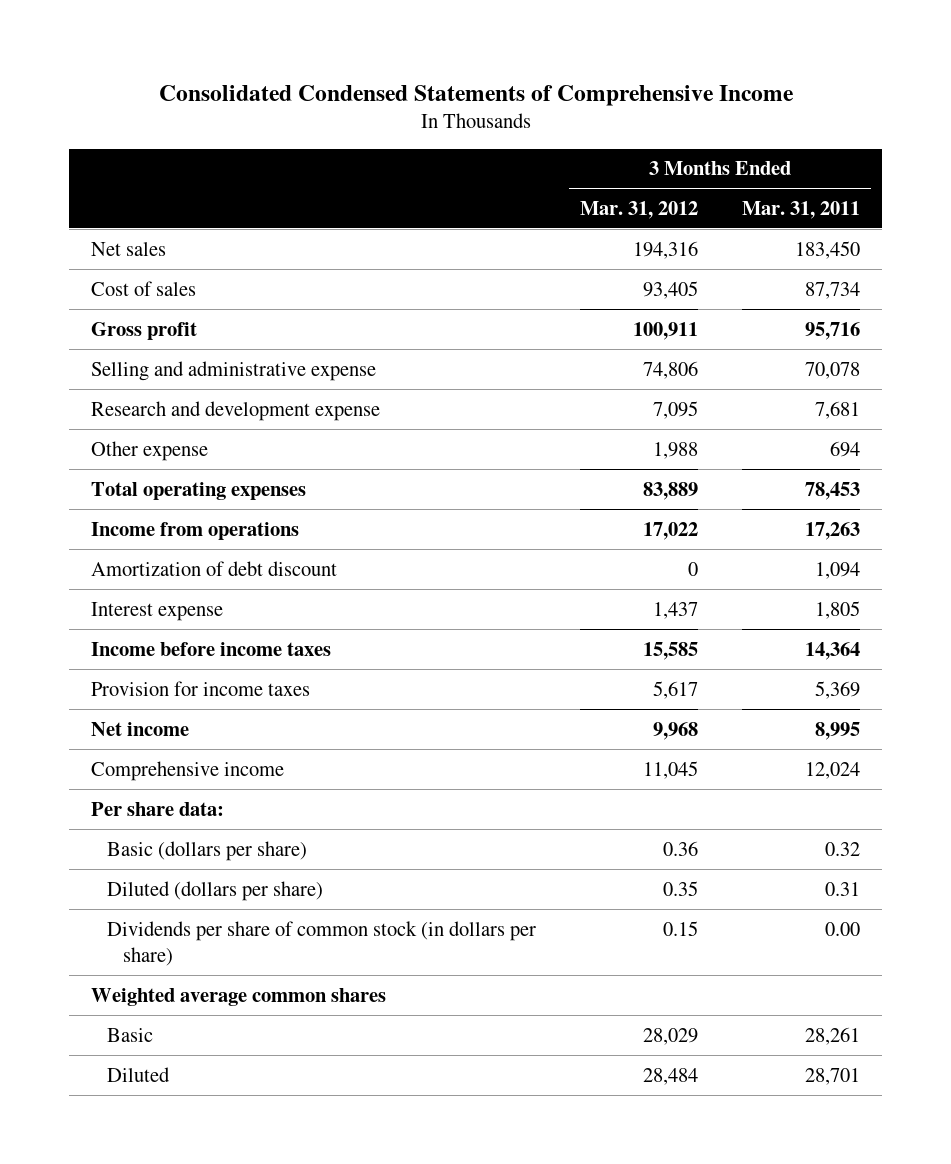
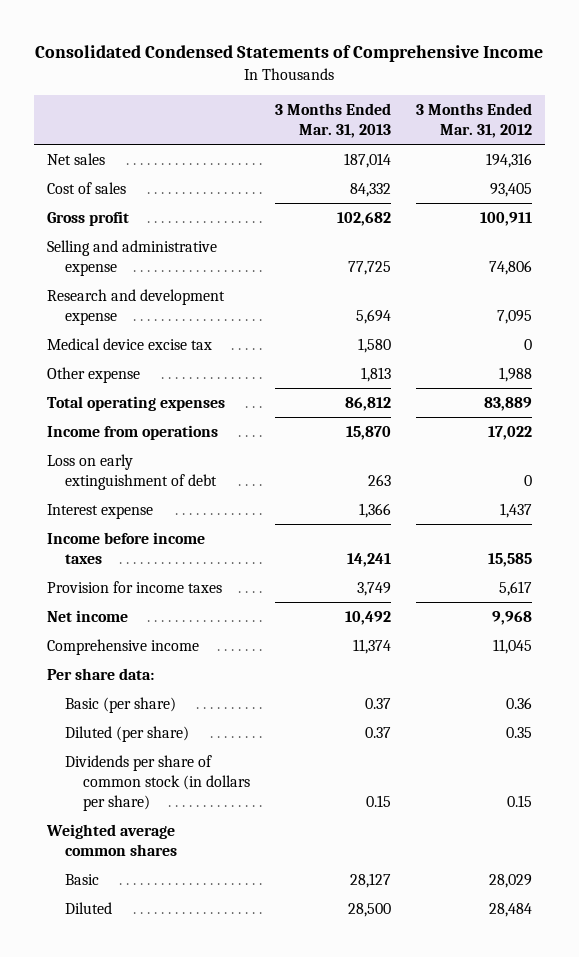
[742,200,861,219] Mar. 31, 2011 -> none
none -> [275,103,392,139] 3 Months Ended Mar. 31, 2013
none -> [46,337,212,350] Medical device excise tax
[90,560,337,576] Amortization of debt discount -> none
none -> [46,453,217,490] Loss on early extinguishment of debt
[107,840,308,861] Basic (dollars per share) -> [64,696,176,713] Basic (per share)
[107,880,324,901] Diluted (dollars per share) -> [64,725,189,742] Diluted (per share)

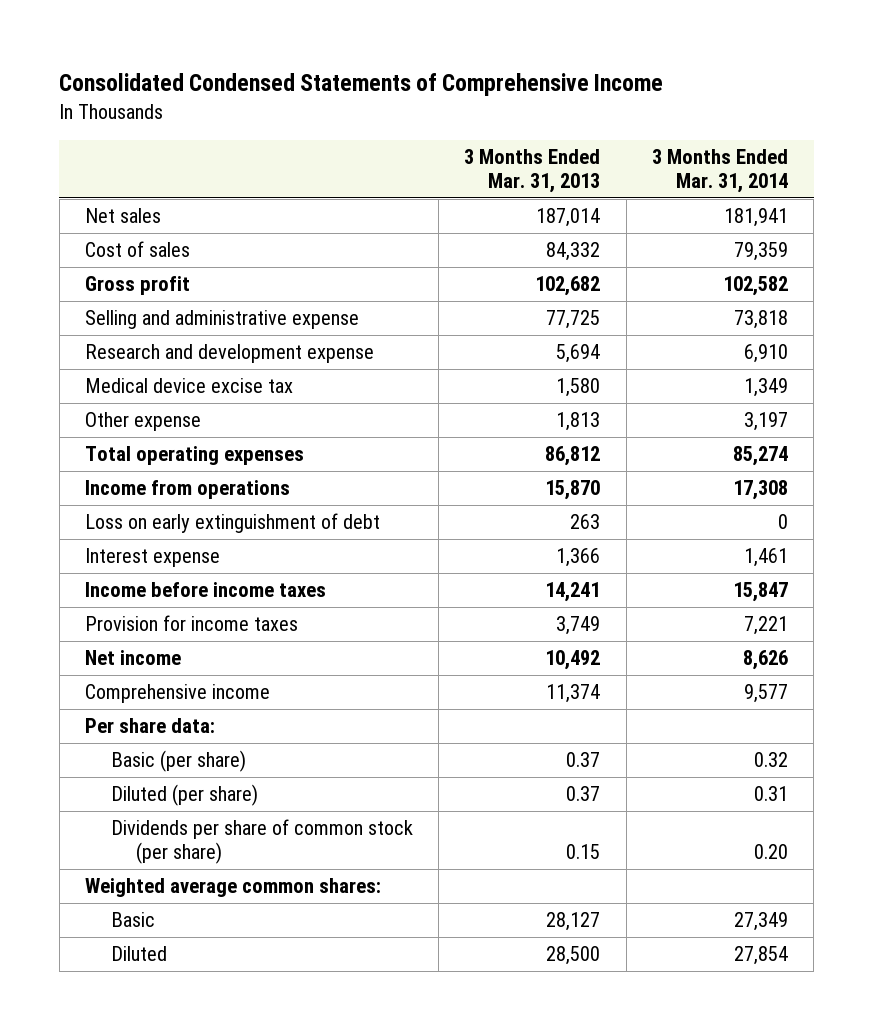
[416,103,533,139] 3 Months Ended Mar. 31, 2012 -> none
none -> [652,149,789,194] 3 Months Ended Mar. 31, 2014
[64,754,250,811] Dividends per share of common stock (in dollars per share) -> [110,819,413,865] Dividends per share of common stock (per share)
[45,823,177,856] Weighted average common shares -> [85,878,382,898] Weighted average common shares:

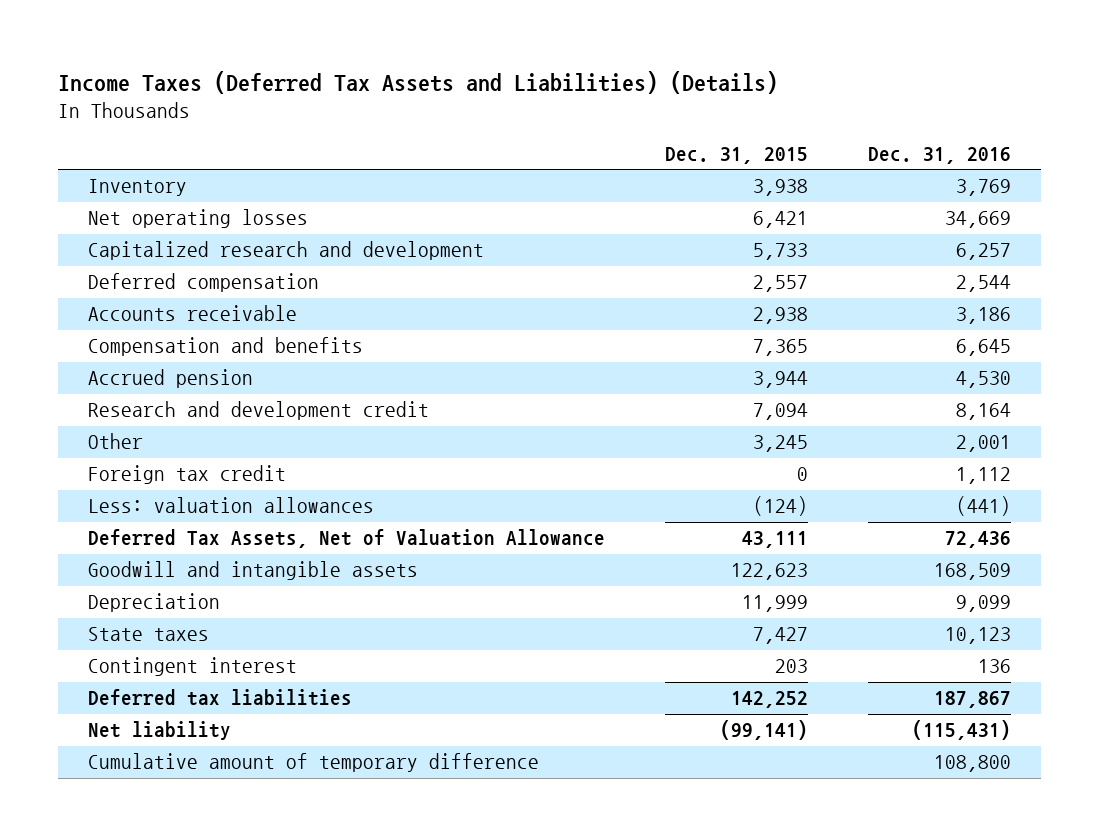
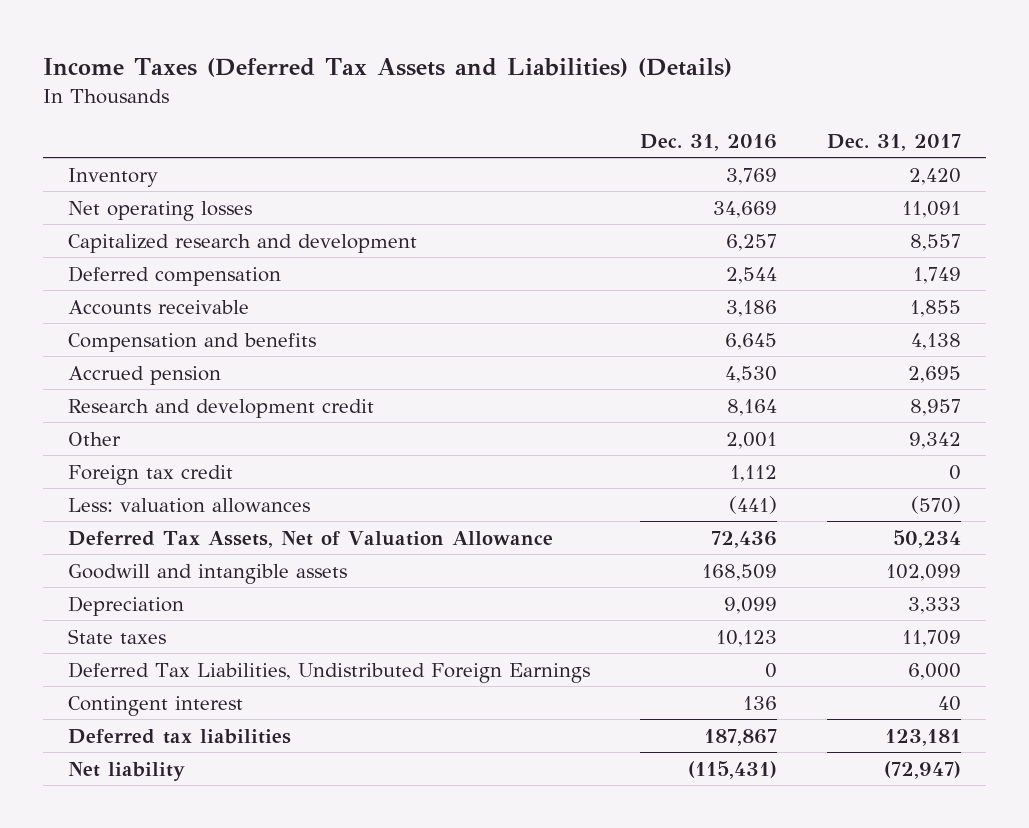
[665,147,809,165] Dec. 31, 2015 -> none
none -> [826,133,961,151] Dec. 31, 2017
none -> [67,661,590,683] Deferred Tax Liabilities, Undistributed Foreign Earnings
[88,753,540,773] Cumulative amount of temporary difference -> none

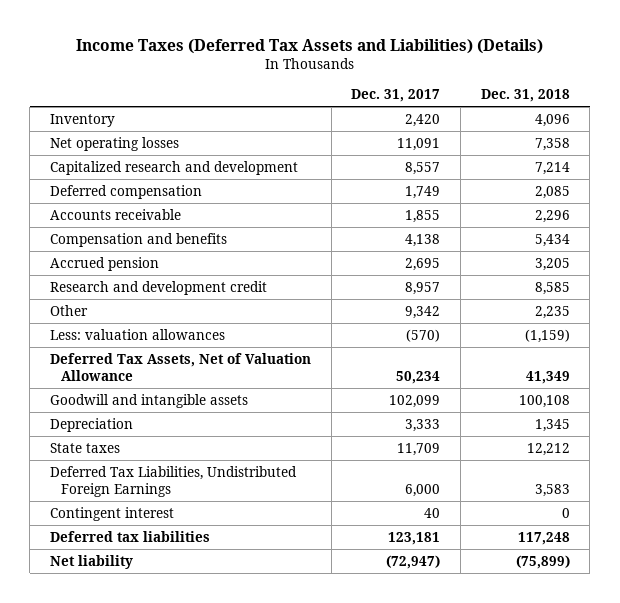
[639,133,777,151] Dec. 31, 2016 -> none
none -> [480,89,570,103] Dec. 31, 2018
[67,464,233,485] Foreign tax credit -> none

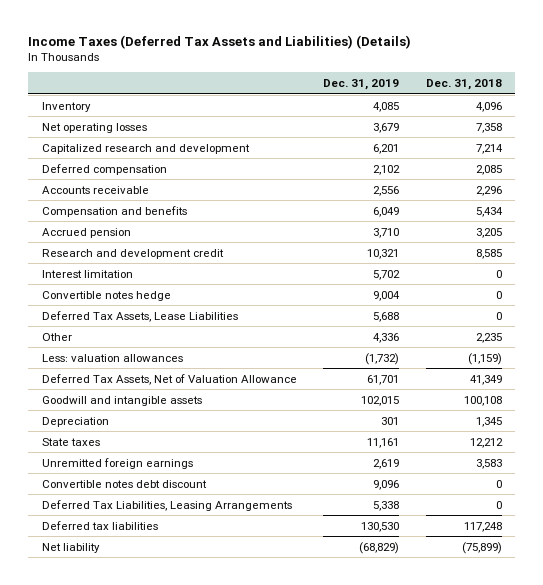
[351,89,441,103] Dec. 31, 2017 -> none
none -> [323,79,400,91] Dec. 31, 2019
none -> [41,269,133,278] Interest limitation
none -> [41,290,171,301] Convertible notes hedge
none -> [41,310,238,322] Deferred Tax Assets, Lease Liabilities
[50,506,175,521] Contingent interest -> none
[50,465,298,497] Deferred Tax Liabilities, Undistributed Foreign Earnings -> [41,457,193,469] Unremitted foreign earnings
none -> [41,479,207,488] Convertible notes debt discount
none -> [41,499,292,511] Deferred Tax Liabilities, Leasing Arrangements

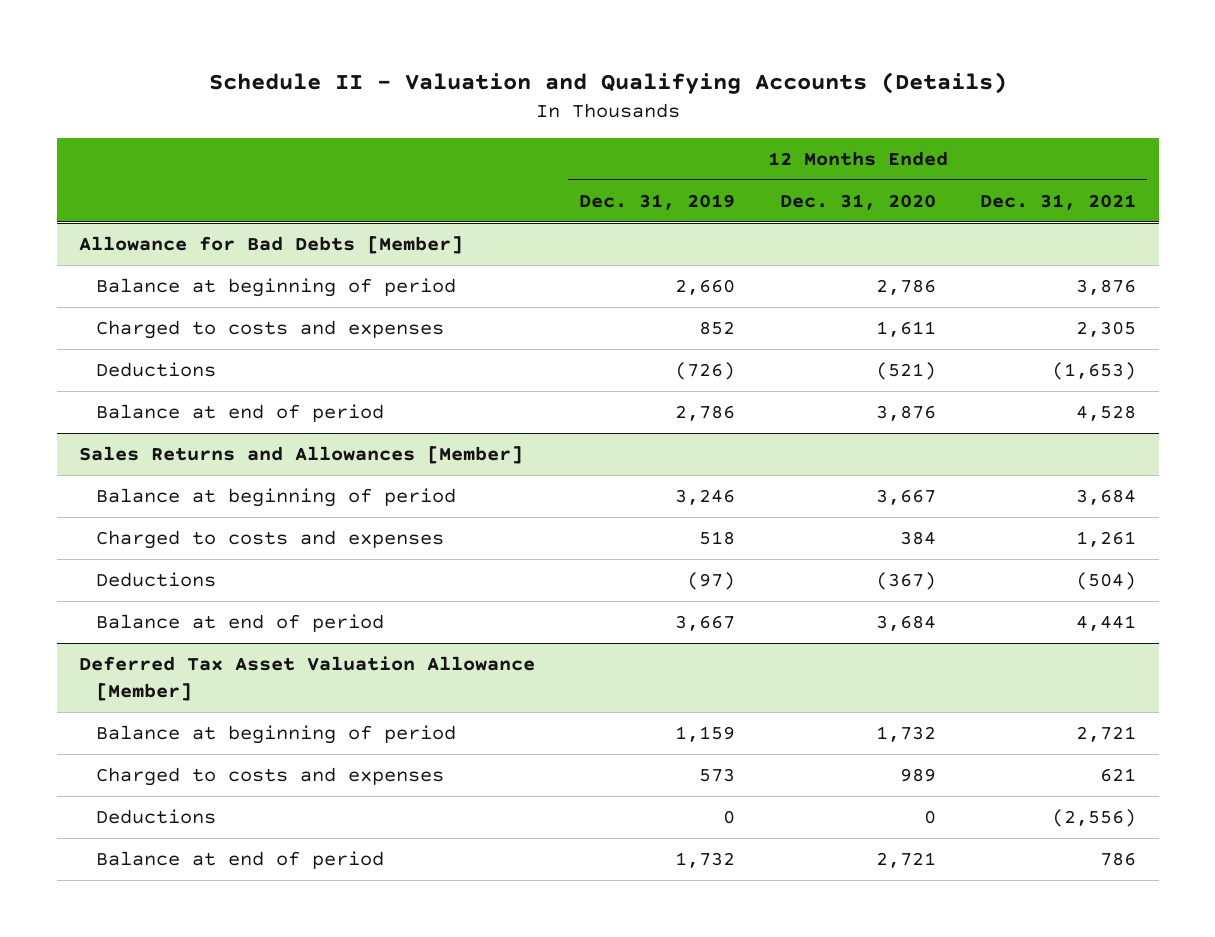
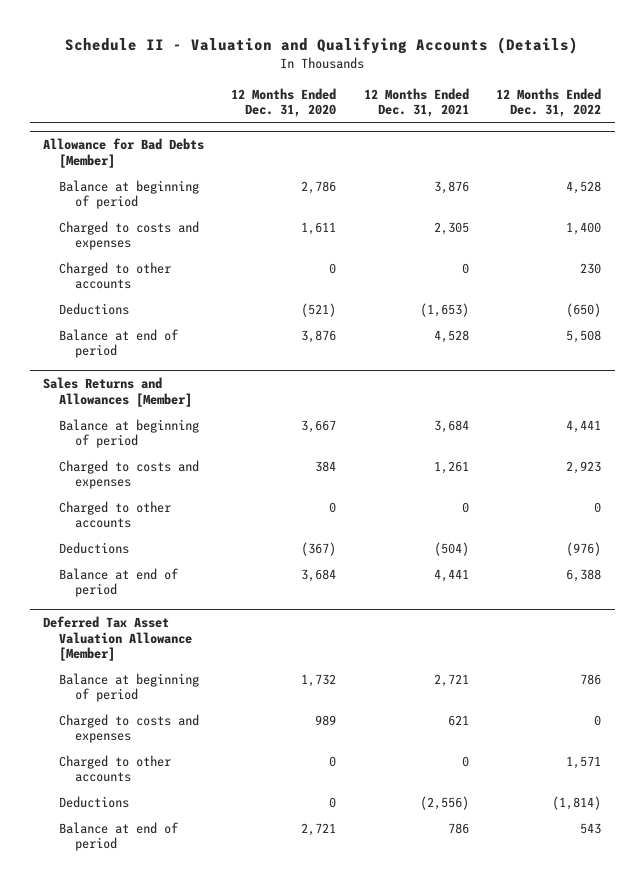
[579,193,736,210] Dec. 31, 2019 -> none
none -> [495,87,601,118] 12 Months Ended Dec. 31, 2022
none -> [59,261,172,289] Charged to other accounts
none -> [59,500,172,528] Charged to other accounts
none -> [59,754,172,782] Charged to other accounts

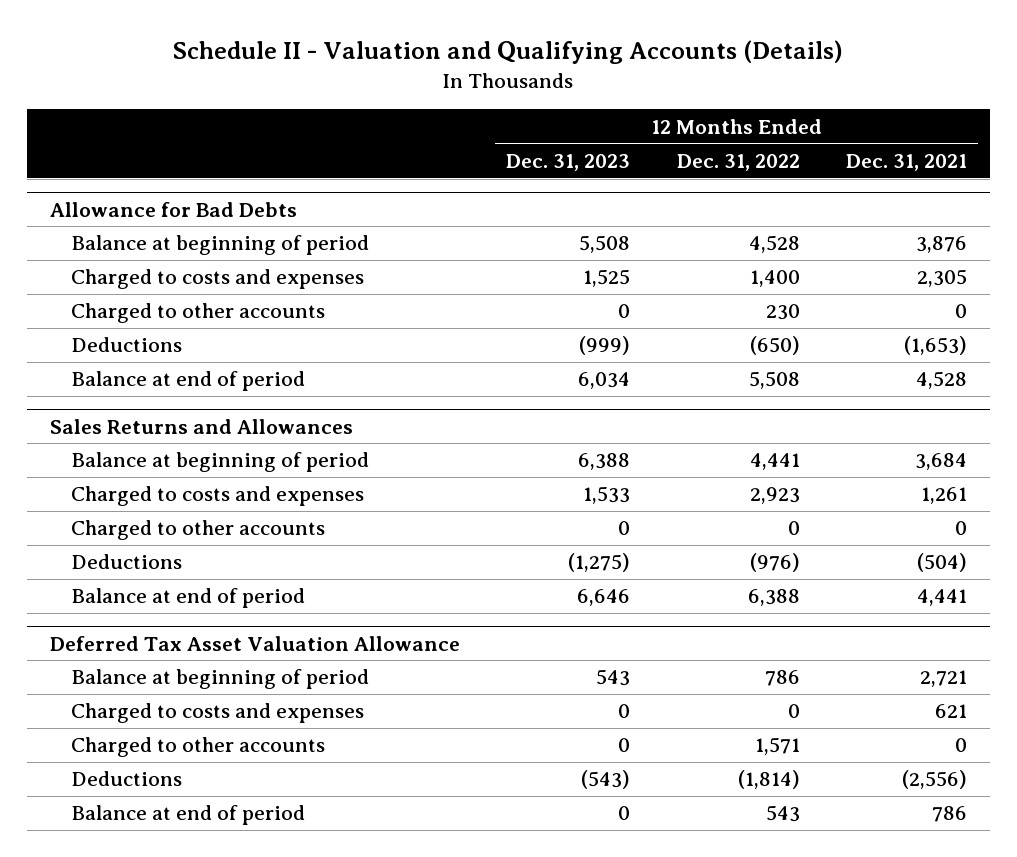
[231,87,337,118] 12 Months Ended Dec. 31, 2020 -> none
none -> [506,153,631,171] Dec. 31, 2023
[43,138,205,168] Allowance for Bad Debts [Member] -> [49,201,297,217] Allowance for Bad Debts
[43,377,193,407] Sales Returns and Allowances [Member] -> [49,418,353,434] Sales Returns and Allowances
[43,616,193,662] Deferred Tax Asset Valuation Allowance [Member] -> [49,635,460,651] Deferred Tax Asset Valuation Allowance

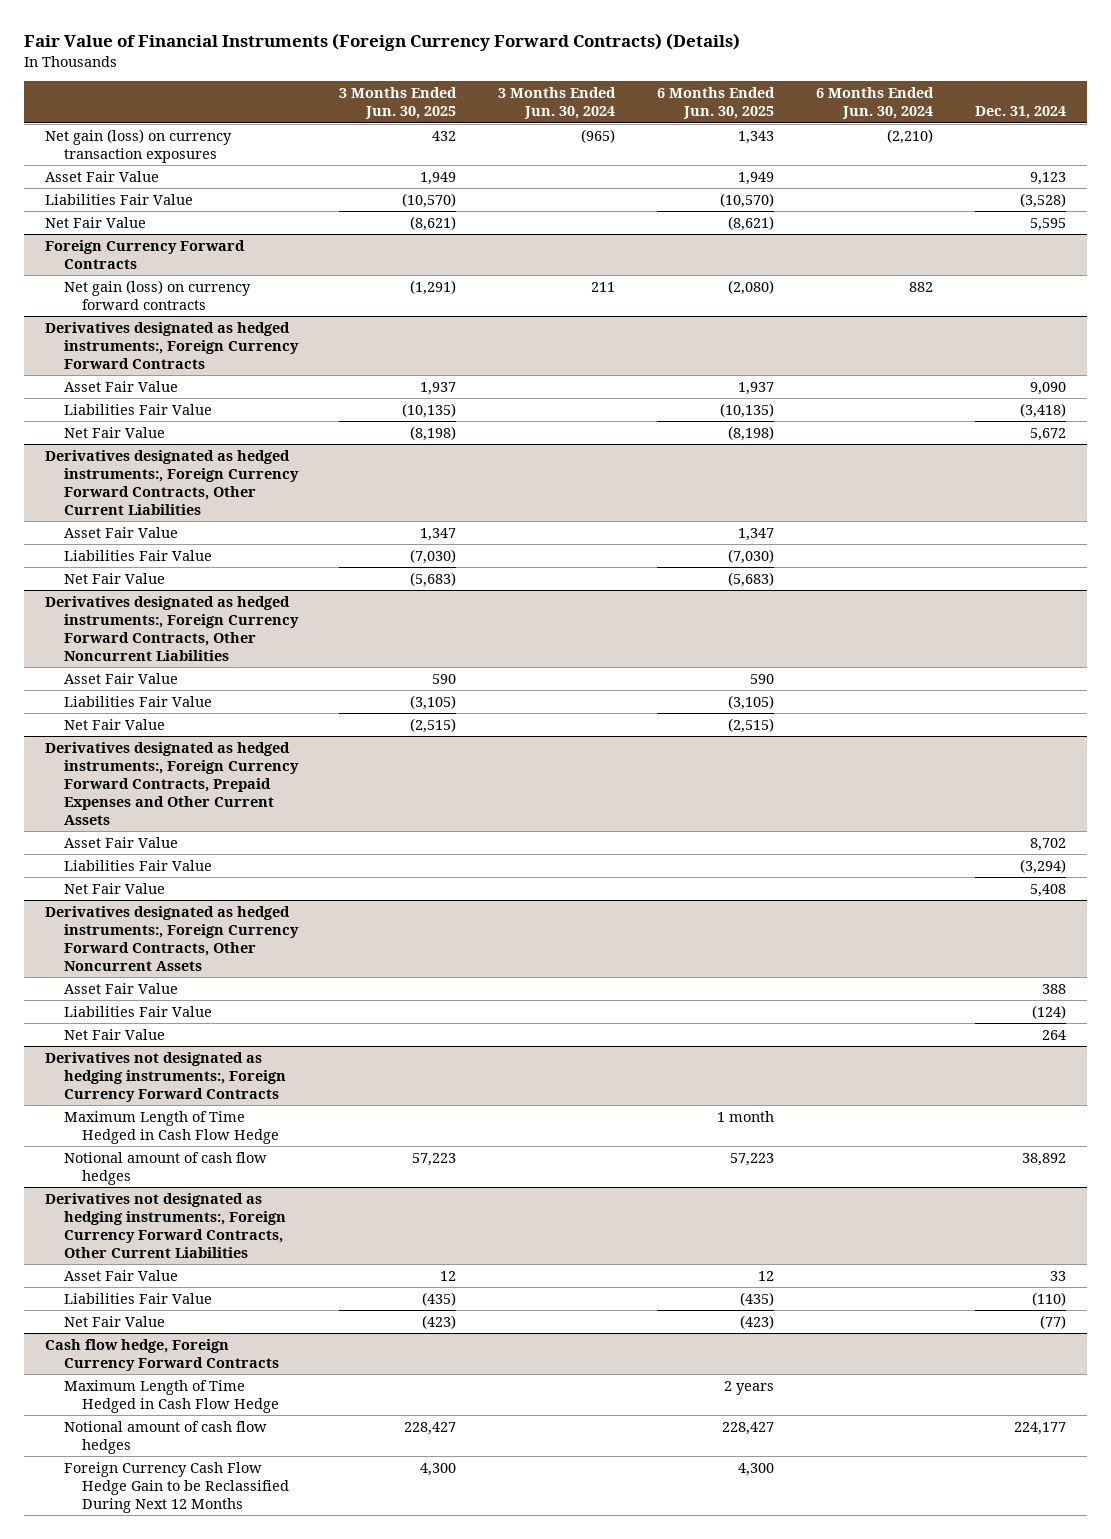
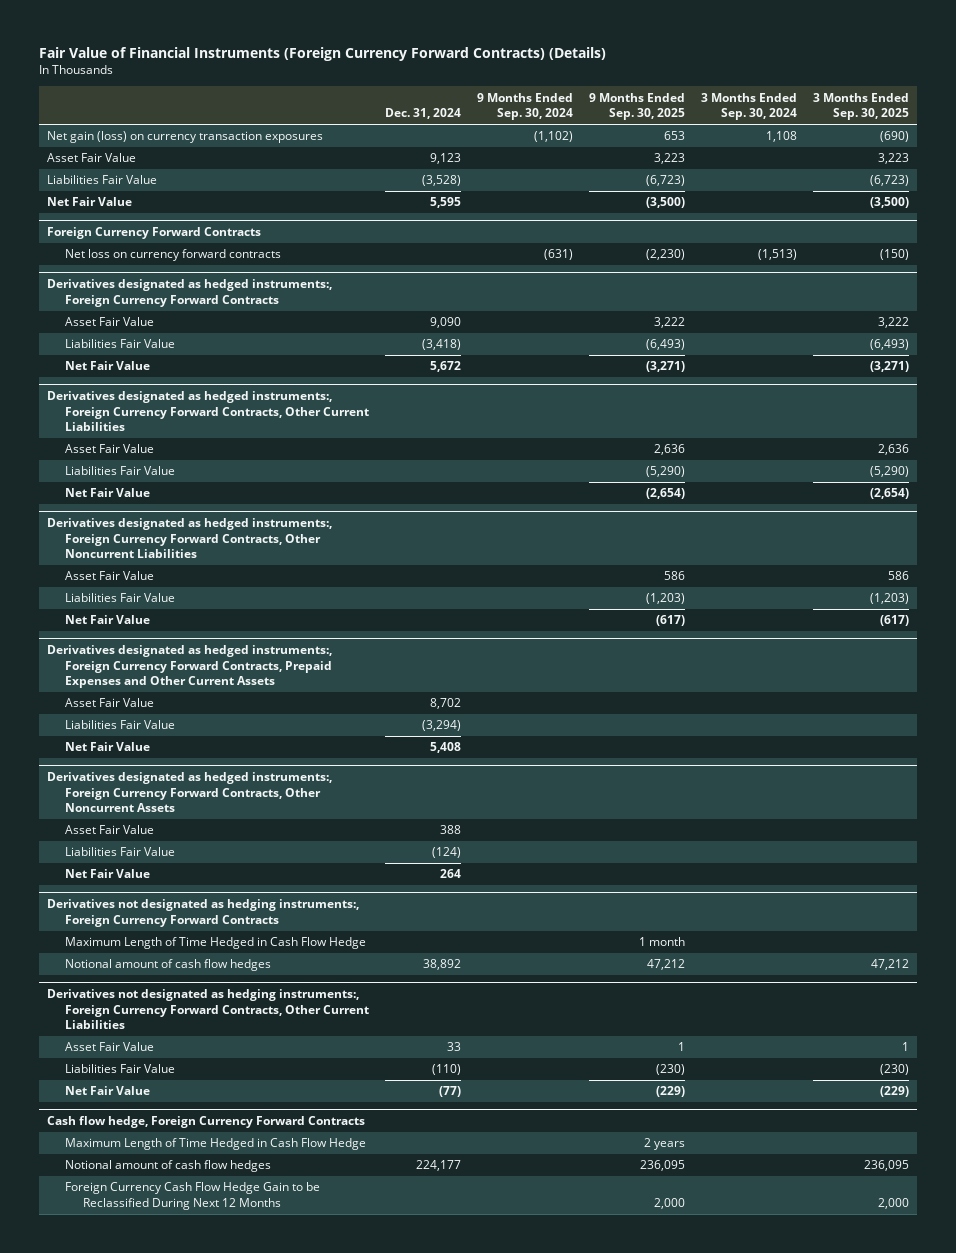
[339,87,458,120] 3 Months Ended Jun. 30, 2025 -> none
[498,87,617,120] 3 Months Ended Jun. 30, 2024 -> none
[657,87,776,120] 6 Months Ended Jun. 30, 2025 -> none
[815,87,934,120] 6 Months Ended Jun. 30, 2024 -> none
none -> [476,92,573,121] 9 Months Ended Sep. 30, 2024
none -> [588,92,685,121] 9 Months Ended Sep. 30, 2025
none -> [700,92,797,121] 3 Months Ended Sep. 30, 2024
none -> [812,92,909,121] 3 Months Ended Sep. 30, 2025
[63,279,251,310] Net gain (loss) on currency forward contracts -> [64,249,281,262] Net loss on currency forward contracts

